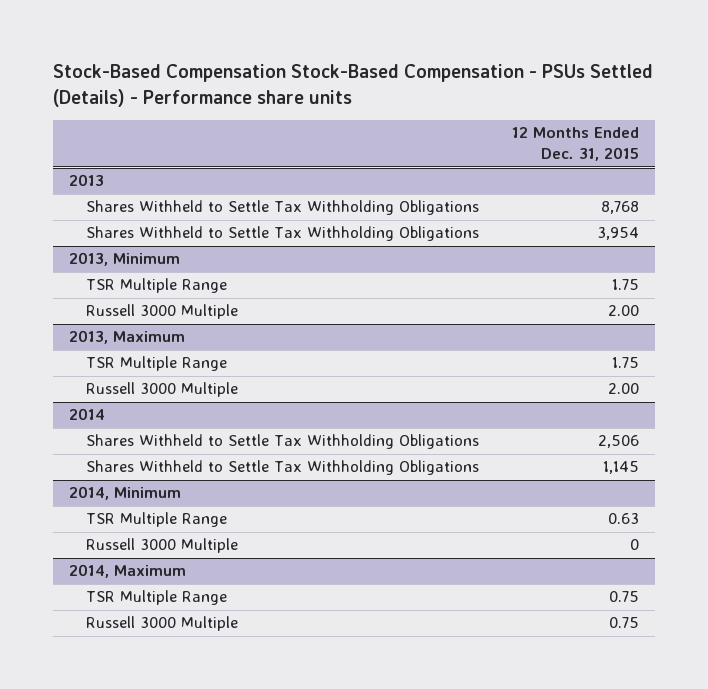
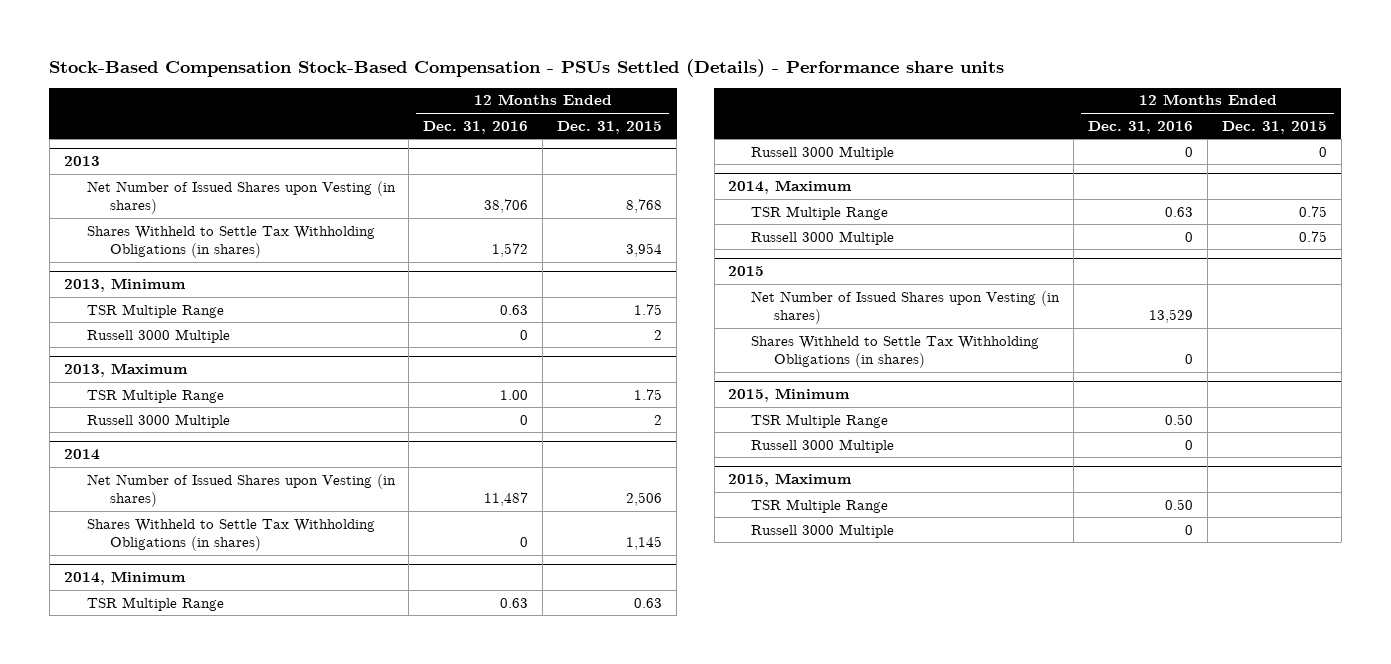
none -> [423,120,529,134] Dec. 31, 2016
[85,200,479,216] Shares Withheld to Settle Tax Withholding Obligations -> [86,180,396,215] Net Number of Issued Shares upon Vesting (in shares)
[85,226,479,242] Shares Withheld to Settle Tax Withholding Obligations -> [86,225,375,259] Shares Withheld to Settle Tax Withholding Obligations (in shares)
[607,305,639,317] 2.00 -> [654,329,663,340] 2
[607,383,639,395] 2.00 -> [654,414,663,425] 2
[85,434,479,450] Shares Withheld to Settle Tax Withholding Obligations -> [86,473,396,508] Net Number of Issued Shares upon Vesting (in shares)
[85,460,479,476] Shares Withheld to Settle Tax Withholding Obligations -> [86,518,375,552] Shares Withheld to Settle Tax Withholding Obligations (in shares)
none -> [728,266,765,277] 2015
none -> [751,290,1061,325] Net Number of Issued Shares upon Vesting (in shares)
none -> [751,335,1040,369] Shares Withheld to Settle Tax Withholding Obligations (in shares)
none -> [728,388,851,403] 2015, Minimum
none -> [751,413,889,428] TSR Multiple Range
none -> [751,438,895,453] Russell 3000 Multiple
none -> [728,473,853,488] 2015, Maximum
none -> [751,498,889,513] TSR Multiple Range
none -> [751,523,895,538] Russell 3000 Multiple

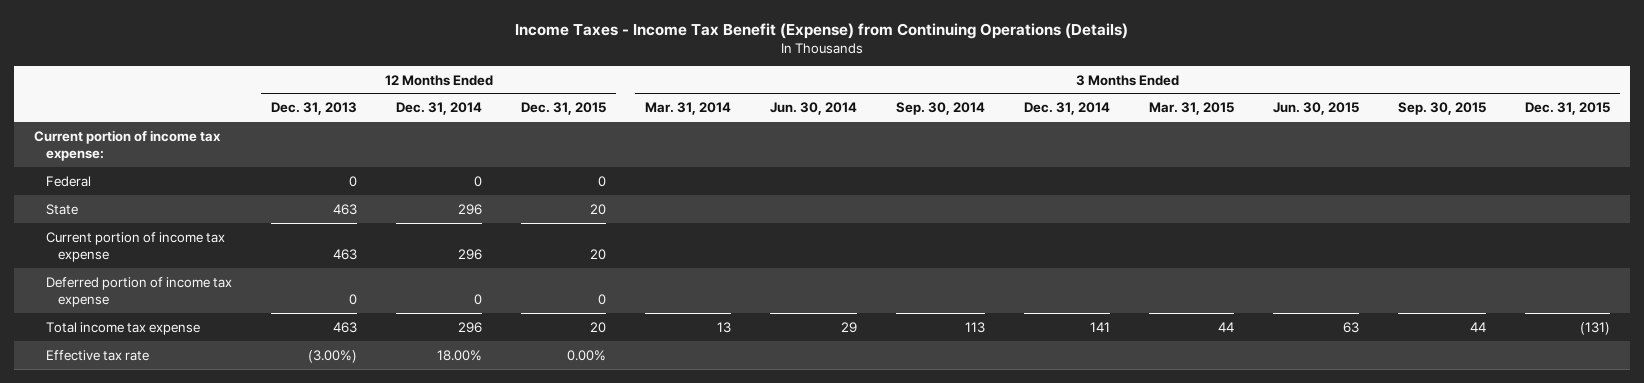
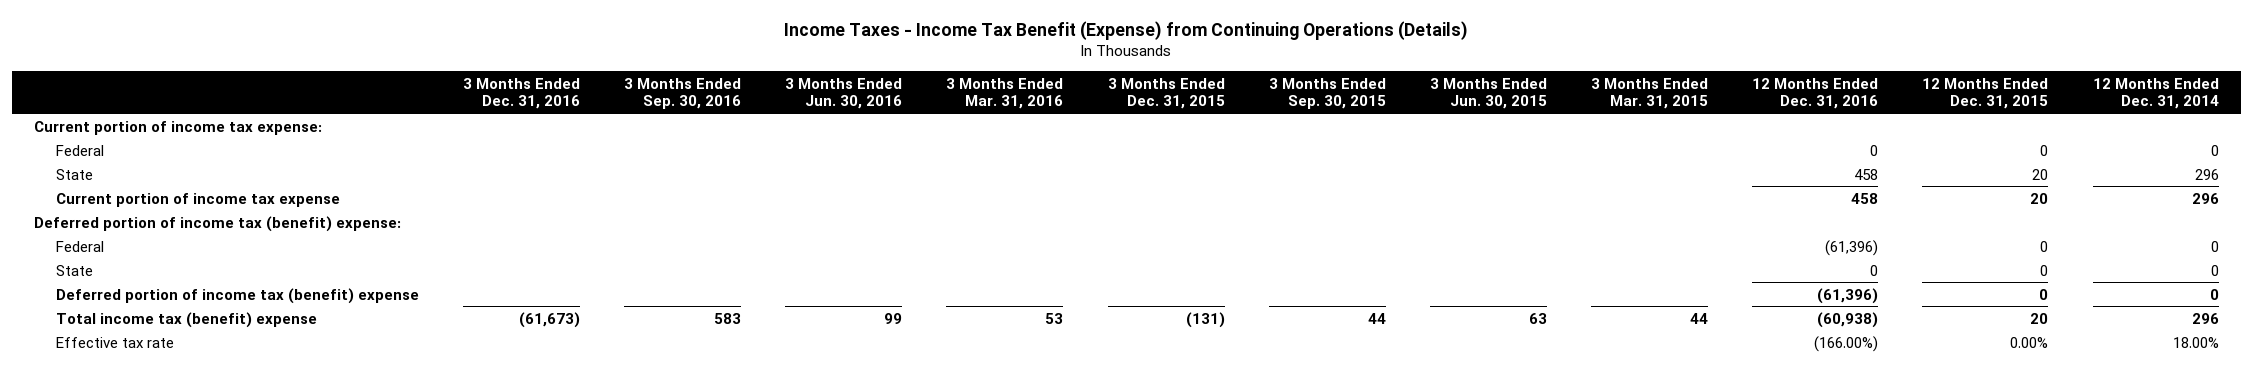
[271,102,358,116] Dec. 31, 2013 -> none
[645,102,732,116] Mar. 31, 2014 -> none
[770,102,858,116] Jun. 30, 2014 -> none
[896,102,986,116] Sep. 30, 2014 -> none
[1024,102,1111,116] Dec. 31, 2014 -> none
none -> [462,77,580,110] 3 Months Ended Dec. 31, 2016
none -> [624,77,742,110] 3 Months Ended Sep. 30, 2016
none -> [785,77,903,110] 3 Months Ended Jun. 30, 2016
none -> [946,77,1064,110] 3 Months Ended Mar. 31, 2016
none -> [1752,77,1879,110] 12 Months Ended Dec. 31, 2016
none -> [34,215,402,232] Deferred portion of income tax (benefit) expense:
none -> [55,240,104,252] Federal
none -> [55,264,93,276] State
[45,276,232,307] Deferred portion of income tax expense -> [55,287,419,304] Deferred portion of income tax (benefit) expense
[45,321,200,335] Total income tax expense -> [55,311,317,328] Total income tax (benefit) expense

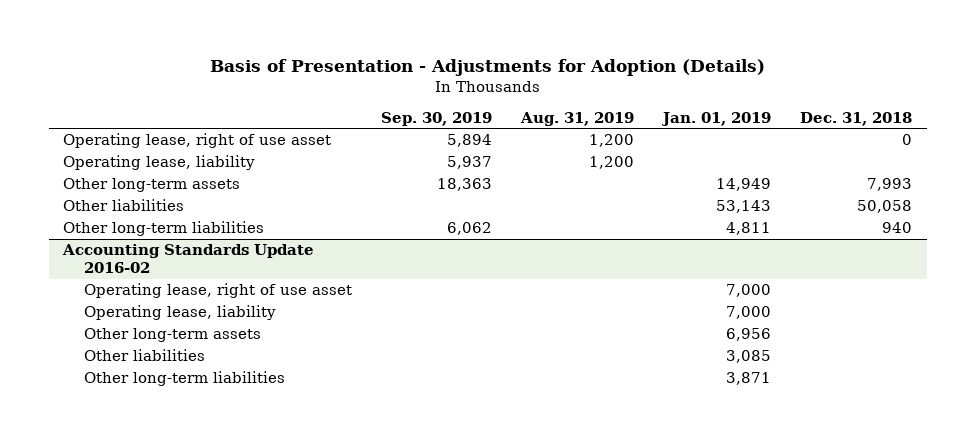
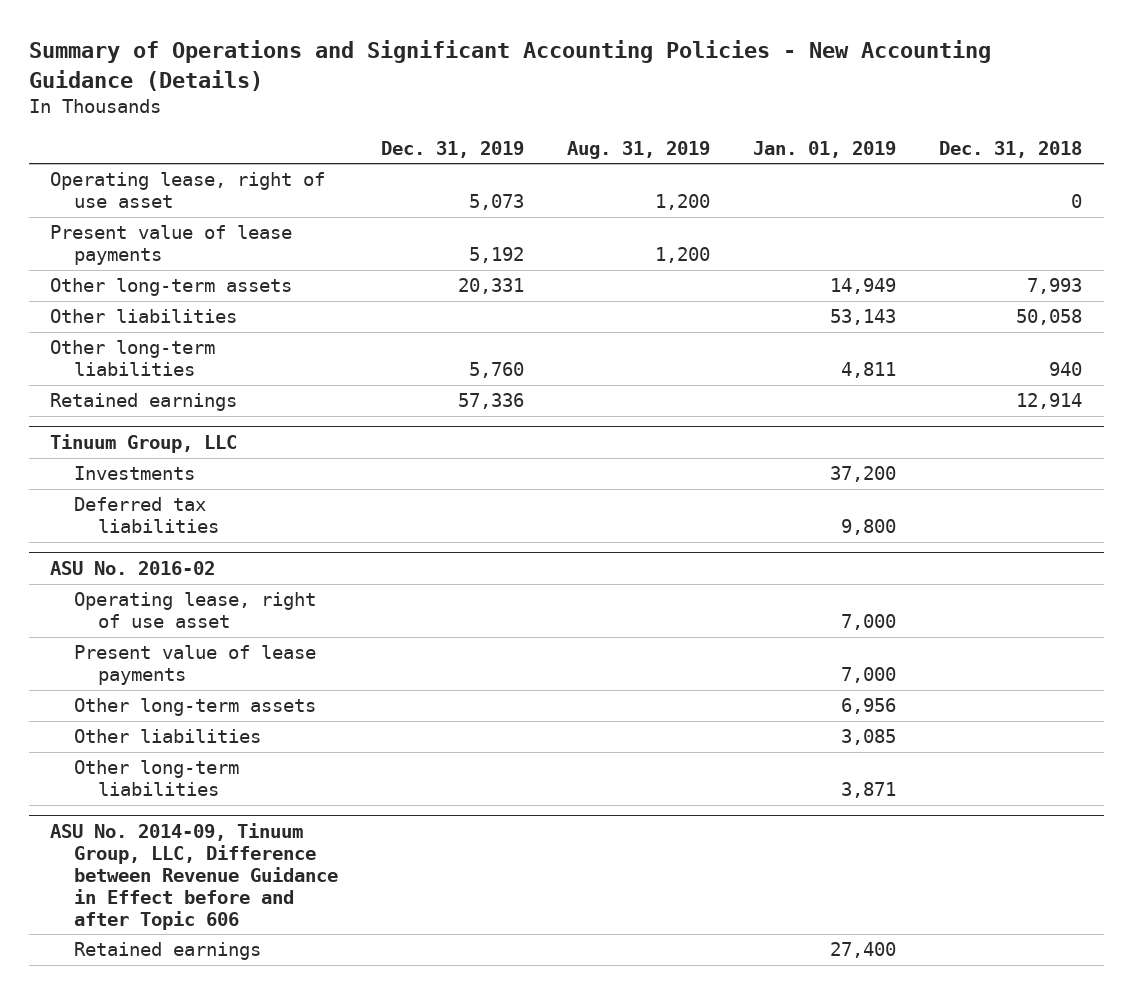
[209,58,765,76] Basis of Presentation - Adjustments for Adoption (Details) -> [28,40,991,91] Summary of Operations and Significant Accounting Policies - New Accounting Guidance (Details)
[380,111,492,126] Sep. 30, 2019 -> none
none -> [381,140,525,158] Dec. 31, 2019
[63,155,256,171] Operating lease, liability -> [50,225,293,266] Present value of lease payments
none -> [50,393,238,412] Retained earnings
none -> [50,434,238,454] Tinuum Group, LLC
none -> [73,466,195,481] Investments
none -> [73,497,219,534] Deferred tax liabilities
[62,244,315,274] Accounting Standards Update 2016-02 -> [50,561,216,576] ASU No. 2016-02
[83,305,276,321] Operating lease, liability -> [73,645,316,686] Present value of lease payments
none -> [50,823,338,930] ASU No. 2014-09, Tinuum Group, LLC, Difference between Revenue Guidance in Effect before and after Topic 606
none -> [73,942,261,961] Retained earnings

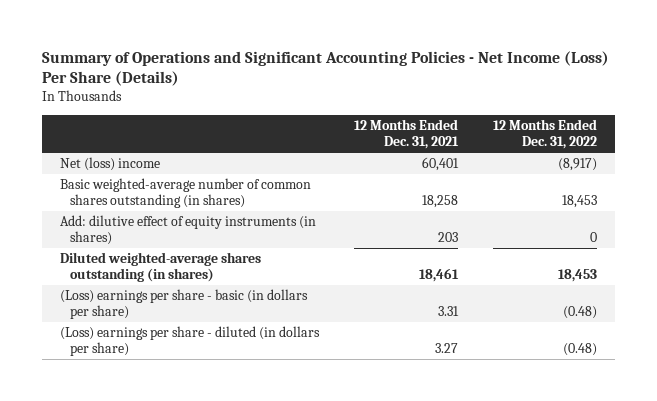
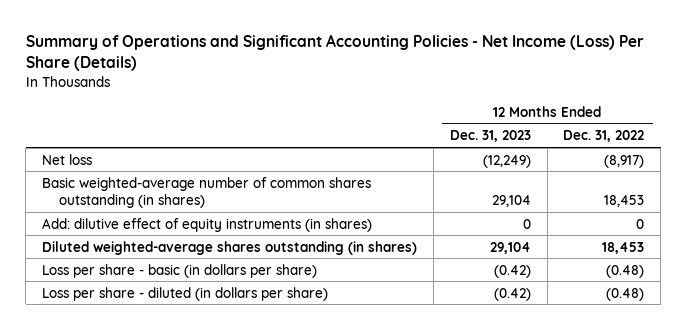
[353,118,459,150] 12 Months Ended Dec. 31, 2021 -> none
none -> [449,130,531,143] Dec. 31, 2023
[59,157,160,172] Net (loss) income -> [41,153,92,165] Net loss
[59,289,308,320] (Loss) earnings per share - basic (in dollars per share) -> [41,263,317,278] Loss per share - basic (in dollars per share)
[59,326,320,357] (Loss) earnings per share - diluted (in dollars per share) -> [41,286,328,301] Loss per share - diluted (in dollars per share)

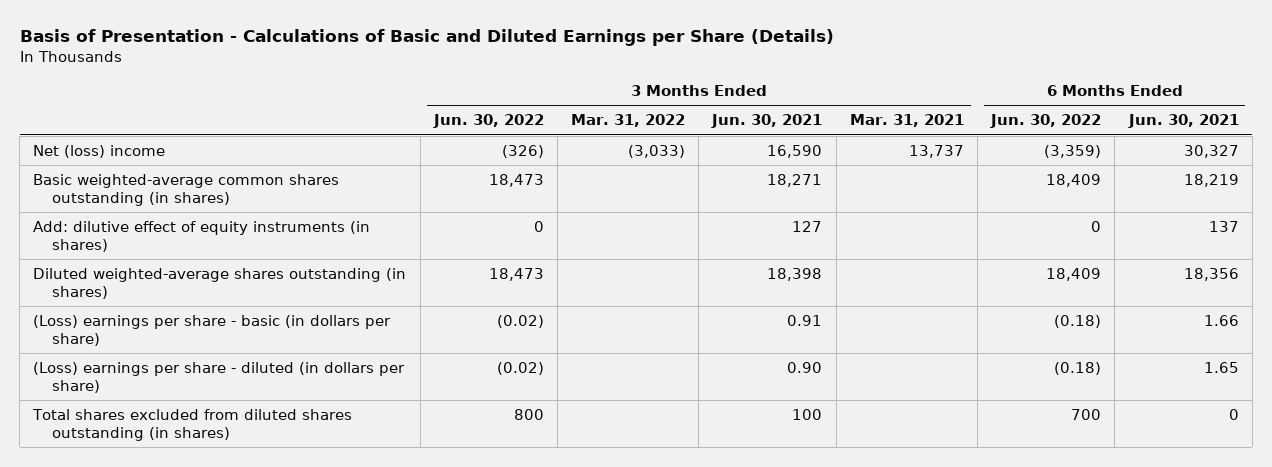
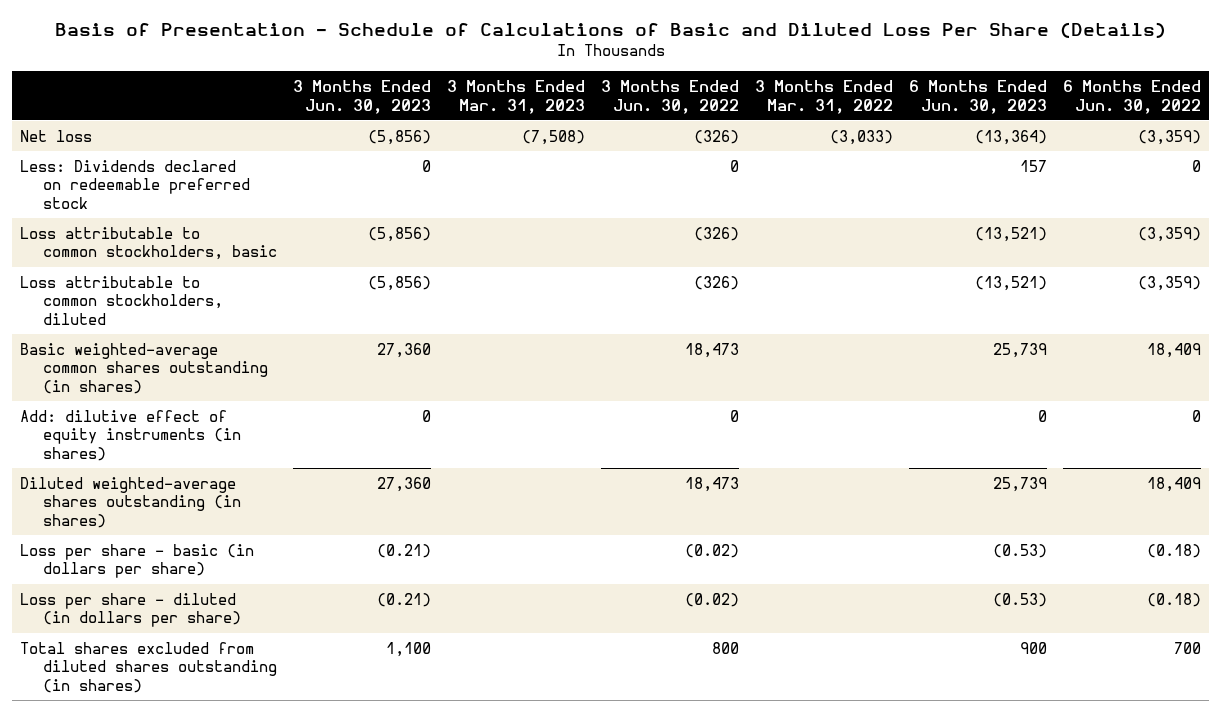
[19,29,834,47] Basis of Presentation - Calculations of Basic and Diluted Earnings per Share (Details) -> [54,21,1166,38] Basis of Presentation - Schedule of Calculations of Basic and Diluted Loss Per Share (Details)
[711,114,823,129] Jun. 30, 2021 -> none
[849,114,964,128] Mar. 31, 2021 -> none
[1127,114,1239,129] Jun. 30, 2021 -> none
none -> [292,79,431,114] 3 Months Ended Jun. 30, 2023
none -> [446,79,585,114] 3 Months Ended Mar. 31, 2023
none -> [909,79,1048,114] 6 Months Ended Jun. 30, 2023
[33,144,166,158] Net (loss) income -> [20,129,93,142] Net loss
none -> [20,159,250,210] Less: Dividends declared on redeemable preferred stock
none -> [20,226,277,261] Loss attributable to common stockholders, basic
none -> [20,275,223,326] Loss attributable to common stockholders, diluted
[33,314,392,346] (Loss) earnings per share - basic (in dollars per share) -> [20,543,255,579] Loss per share - basic (in dollars per share)
[33,361,406,393] (Loss) earnings per share - diluted (in dollars per share) -> [20,592,241,628] Loss per share - diluted (in dollars per share)

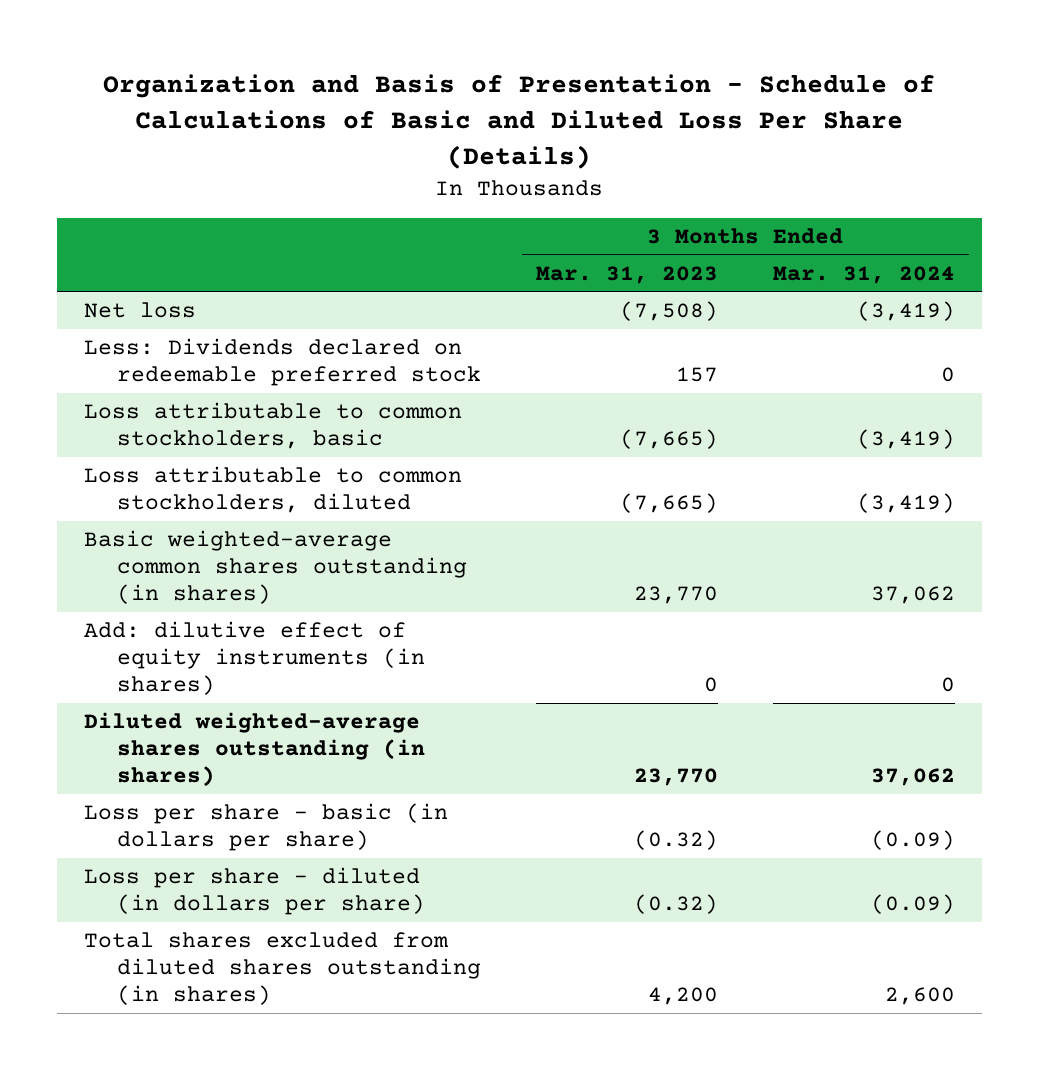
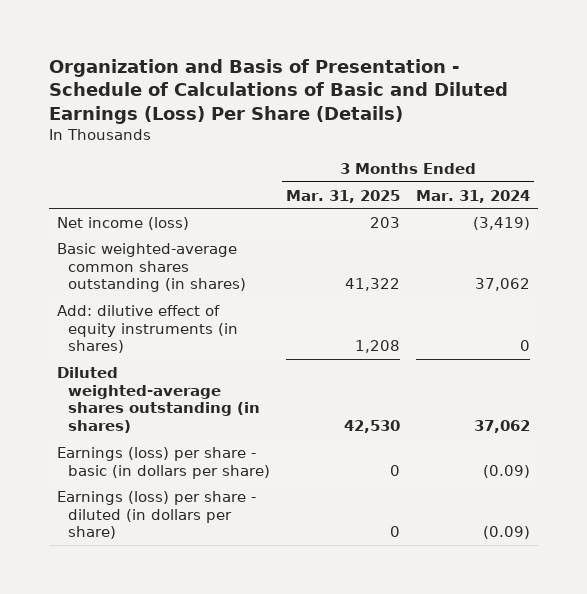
[103,74,936,169] Organization and Basis of Presentation - Schedule of Calculations of Basic and Diluted Loss Per Share (Details) -> [49,58,509,124] Organization and Basis of Presentation - Schedule of Calculations of Basic and Diluted Earnings (Loss) Per Share (Details)
[536,265,719,284] Mar. 31, 2023 -> none
none -> [286,189,401,203] Mar. 31, 2025
[84,337,482,387] Less: Dividends declared on redeemable preferred stock -> none
[84,401,463,450] Loss attributable to common stockholders, basic -> none
[84,465,463,514] Loss attributable to common stockholders, diluted -> none
[84,301,197,318] Net loss -> [57,216,190,230] Net income (loss)
[84,931,482,1006] Total shares excluded from diluted shares outstanding (in shares) -> none
[84,802,449,852] Loss per share - basic (in dollars per share) -> [57,446,271,479] Earnings (loss) per share - basic (in dollars per share)
[84,866,426,916] Loss per share - diluted (in dollars per share) -> [57,490,257,540] Earnings (loss) per share - diluted (in dollars per share)

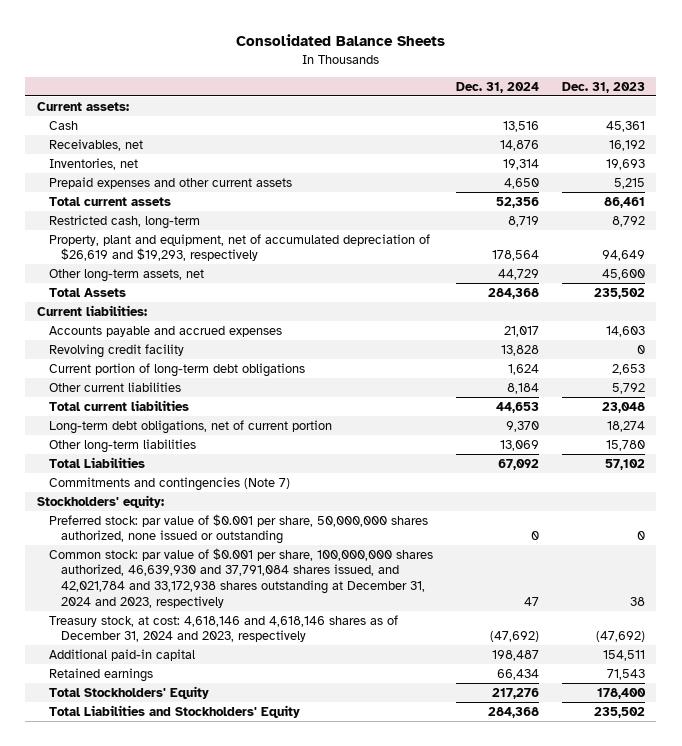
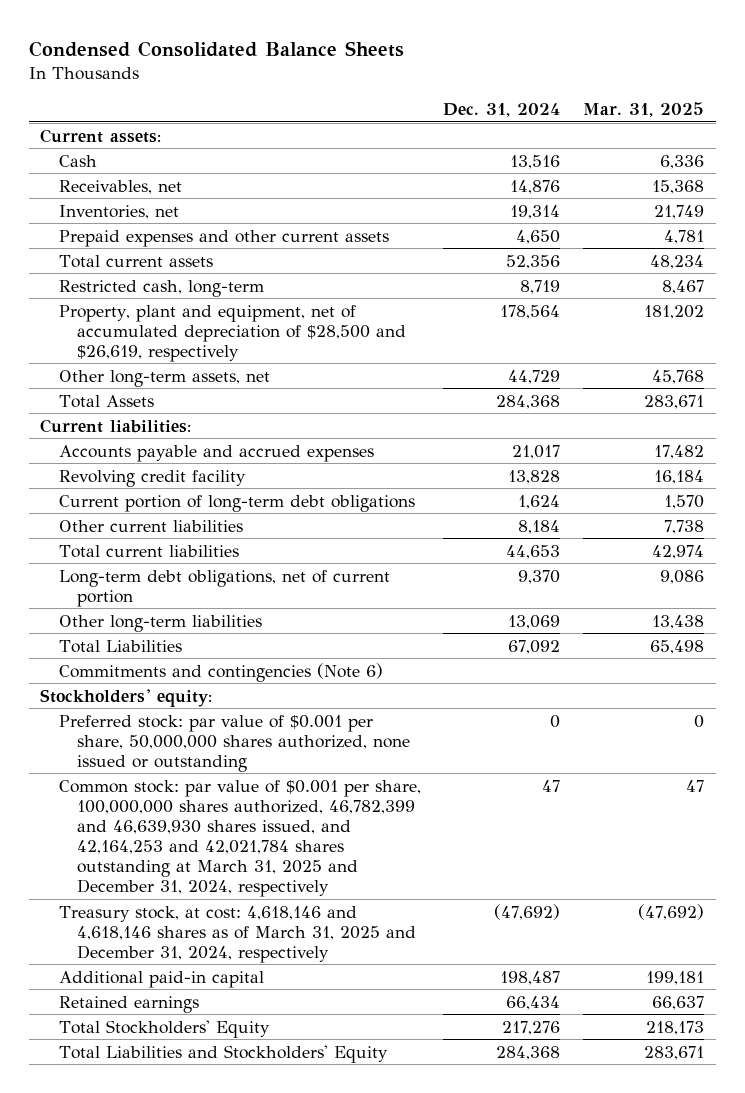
[235,33,445,46] Consolidated Balance Sheets -> [28,40,404,57] Condensed Consolidated Balance Sheets
[561,81,645,93] Dec. 31, 2023 -> none
none -> [583,102,705,118] Mar. 31, 2025
[48,233,430,262] Property, plant and equipment, net of accumulated depreciation of $26,619 and $19,293, respectively -> [58,304,406,362] Property, plant and equipment, net of accumulated depreciation of $28,500 and $26,619, respectively
[48,476,290,491] Commitments and contingencies (Note 7) -> [58,662,383,682] Commitments and contingencies (Note 6)
[48,547,433,608] Common stock: par value of $0.001 per share, 100,000,000 shares authorized, 46,639,930 and 37,791,084 shares issued, and 42,021,784 and 33,172,938 shares outstanding at December 31, 2024 and 2023, respectively -> [58,779,421,897] Common stock: par value of $0.001 per share, 100,000,000 shares authorized, 46,782,399 and 46,639,930 shares issued, and 42,164,253 and 42,021,784 shares outstanding at March 31, 2025 and December 31, 2024, respectively
[48,614,398,643] Treasury stock, at cost: 4,618,146 and 4,618,146 shares as of December 31, 2024 and 2023, respectively -> [58,905,416,963] Treasury stock, at cost: 4,618,146 and 4,618,146 shares as of March 31, 2025 and December 31, 2024, respectively

